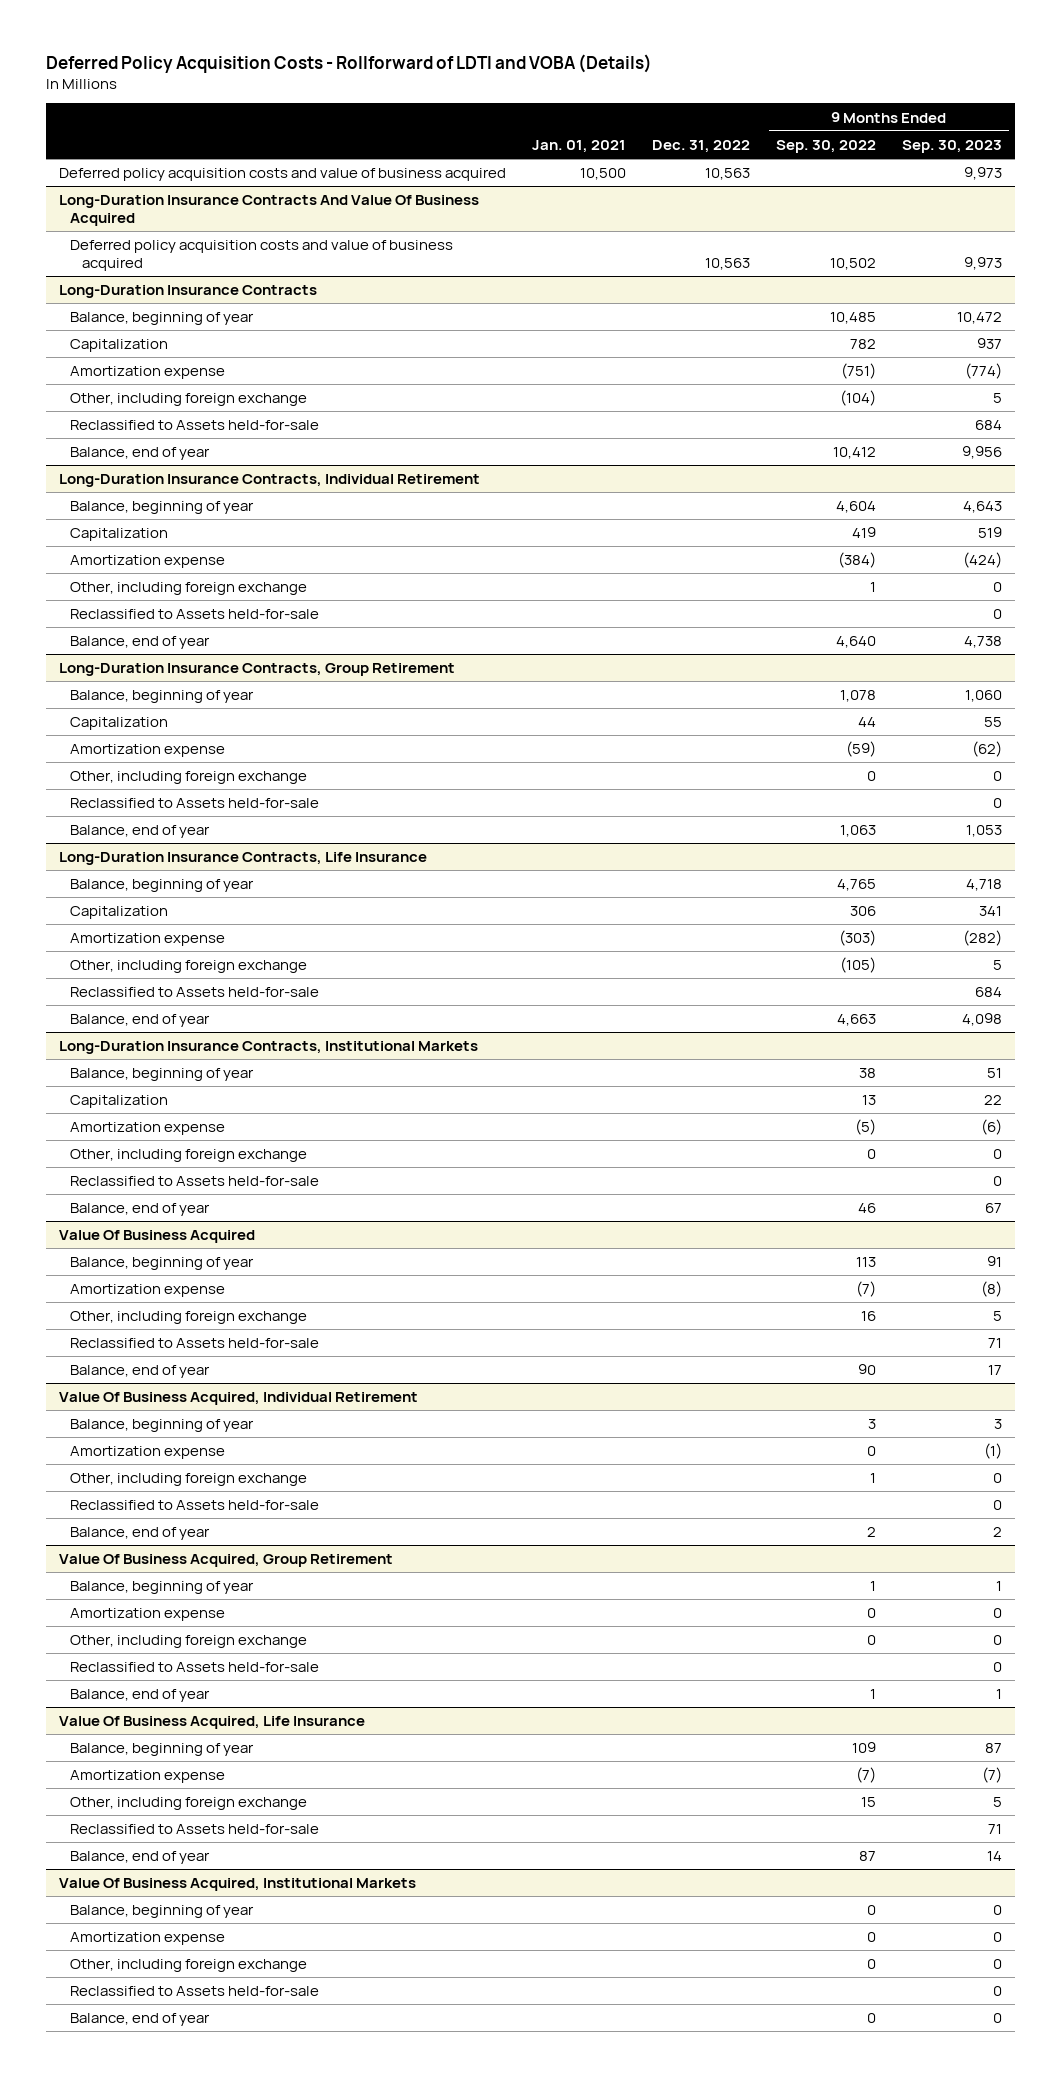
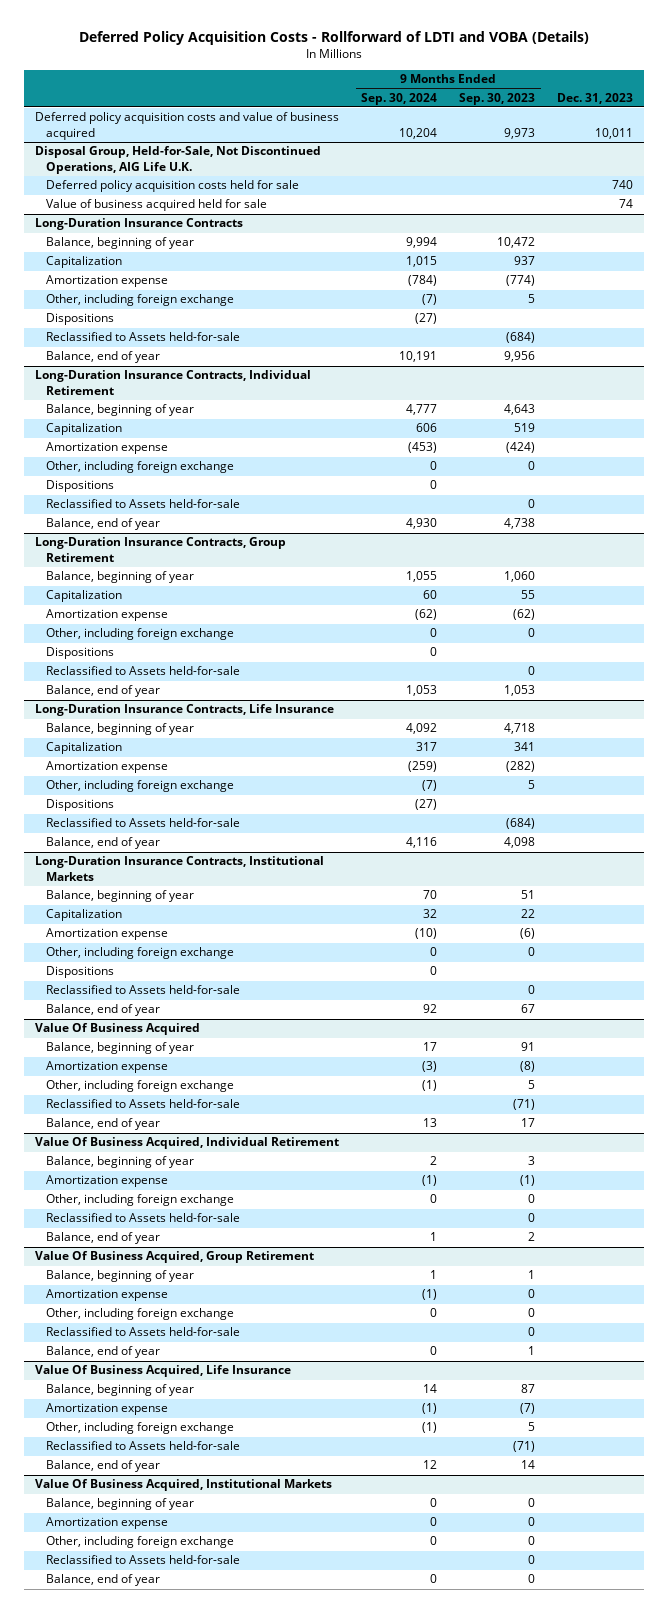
[531,139,626,153] Jan. 01, 2021 -> none
[651,139,750,153] Dec. 31, 2022 -> none
[775,139,876,153] Sep. 30, 2022 -> none
none -> [361,92,438,105] Sep. 30, 2024
none -> [557,92,634,104] Dec. 31, 2023
[58,195,479,227] Long-Duration Insurance Contracts And Value Of Business Acquired -> none
[70,240,454,272] Deferred policy acquisition costs and value of business acquired -> none
none -> [34,146,321,174] Disposal Group, Held-for-Sale, Not Discontinued Operations, AIG Life U.K.
none -> [46,180,300,193] Deferred policy acquisition costs held for sale
none -> [46,199,268,212] Value of business acquired held for sale
none -> [46,313,115,326] Dispositions
[975,420,1003,431] 684 -> [506,332,536,344] (684)
none -> [46,480,115,493] Dispositions
none -> [46,647,115,660] Dispositions
none -> [46,799,115,812] Dispositions
[975,987,1003,998] 684 -> [506,818,536,830] (684)
none -> [46,966,115,979] Dispositions
[988,1338,1003,1349] 71 -> [513,1099,536,1111] (71)
[988,1824,1003,1835] 71 -> [513,1441,536,1453] (71)

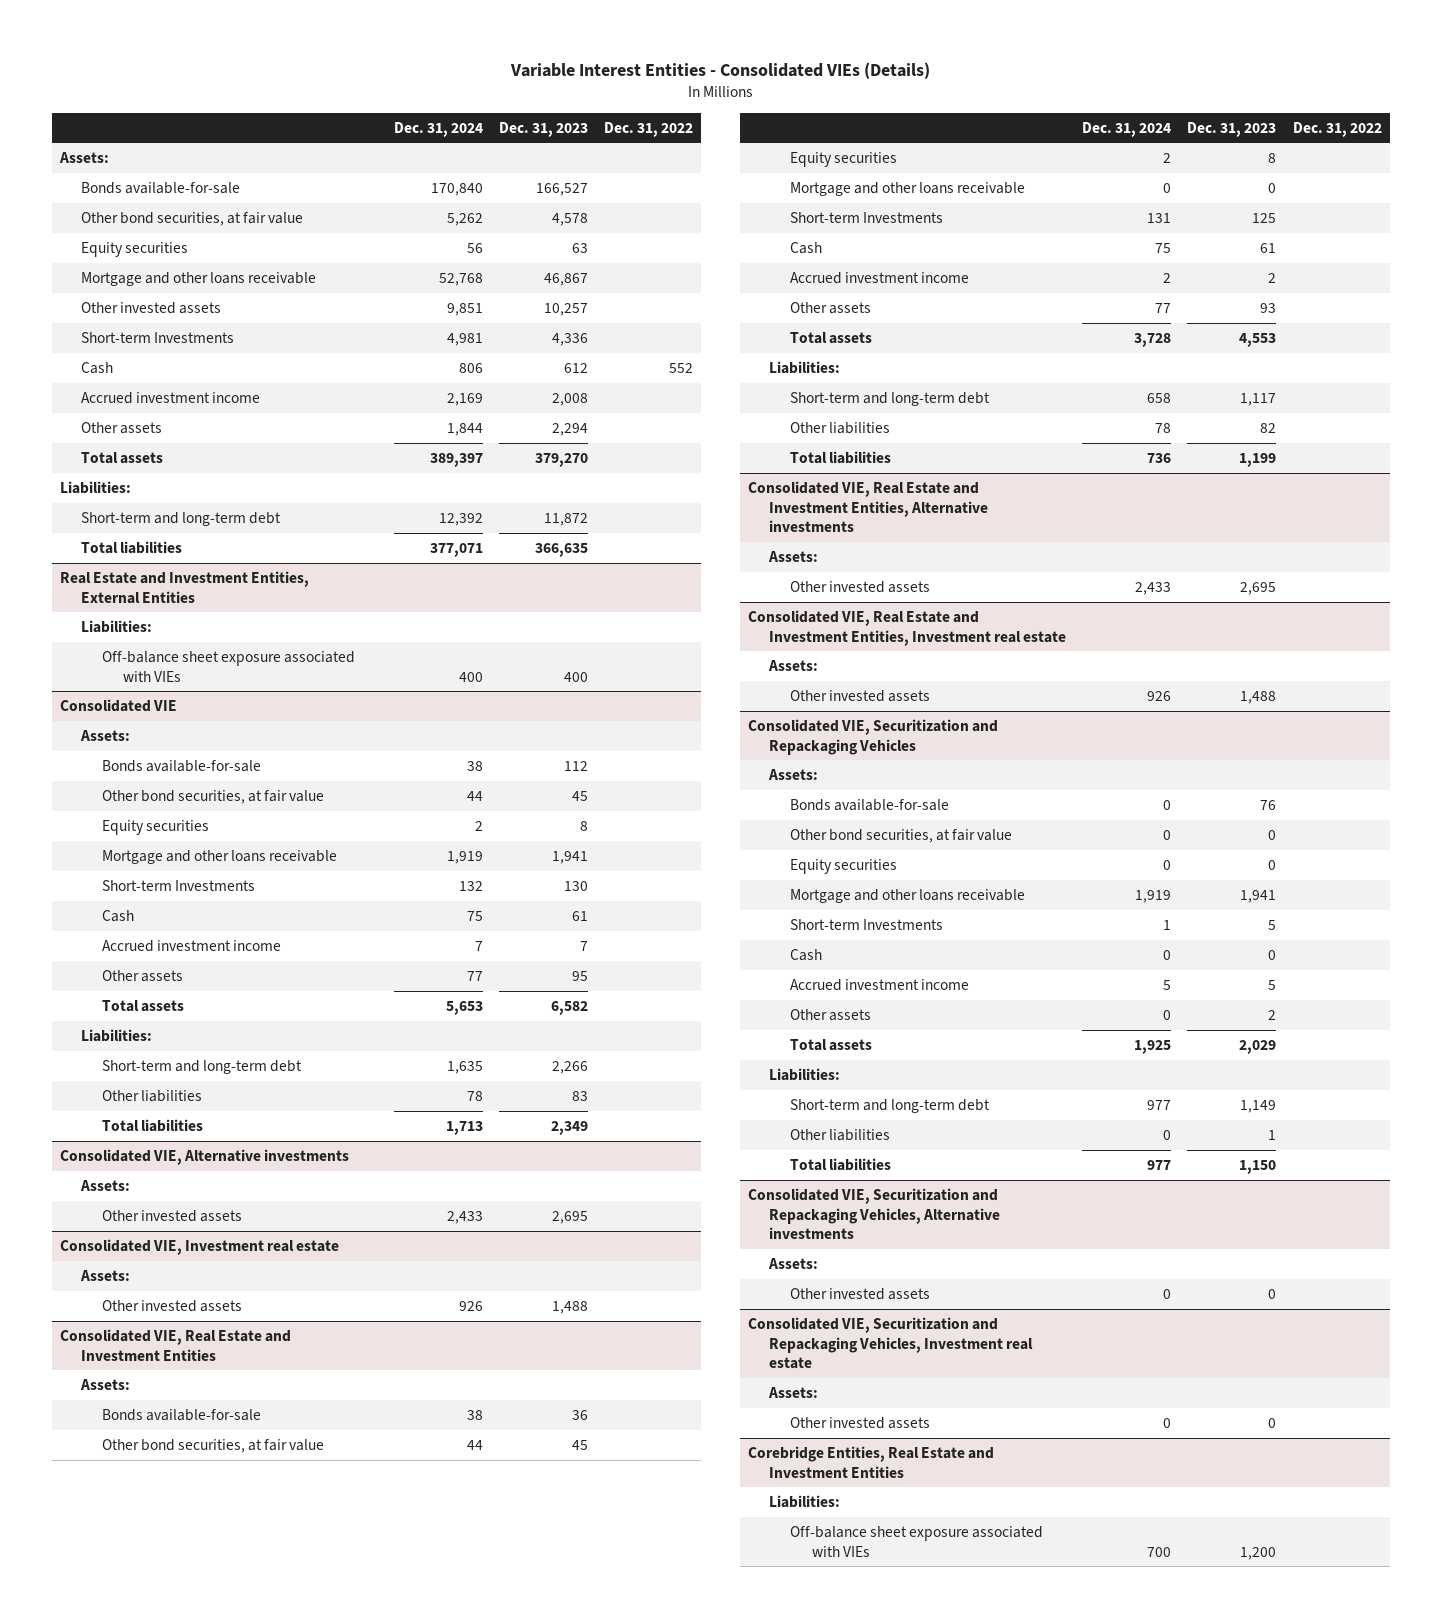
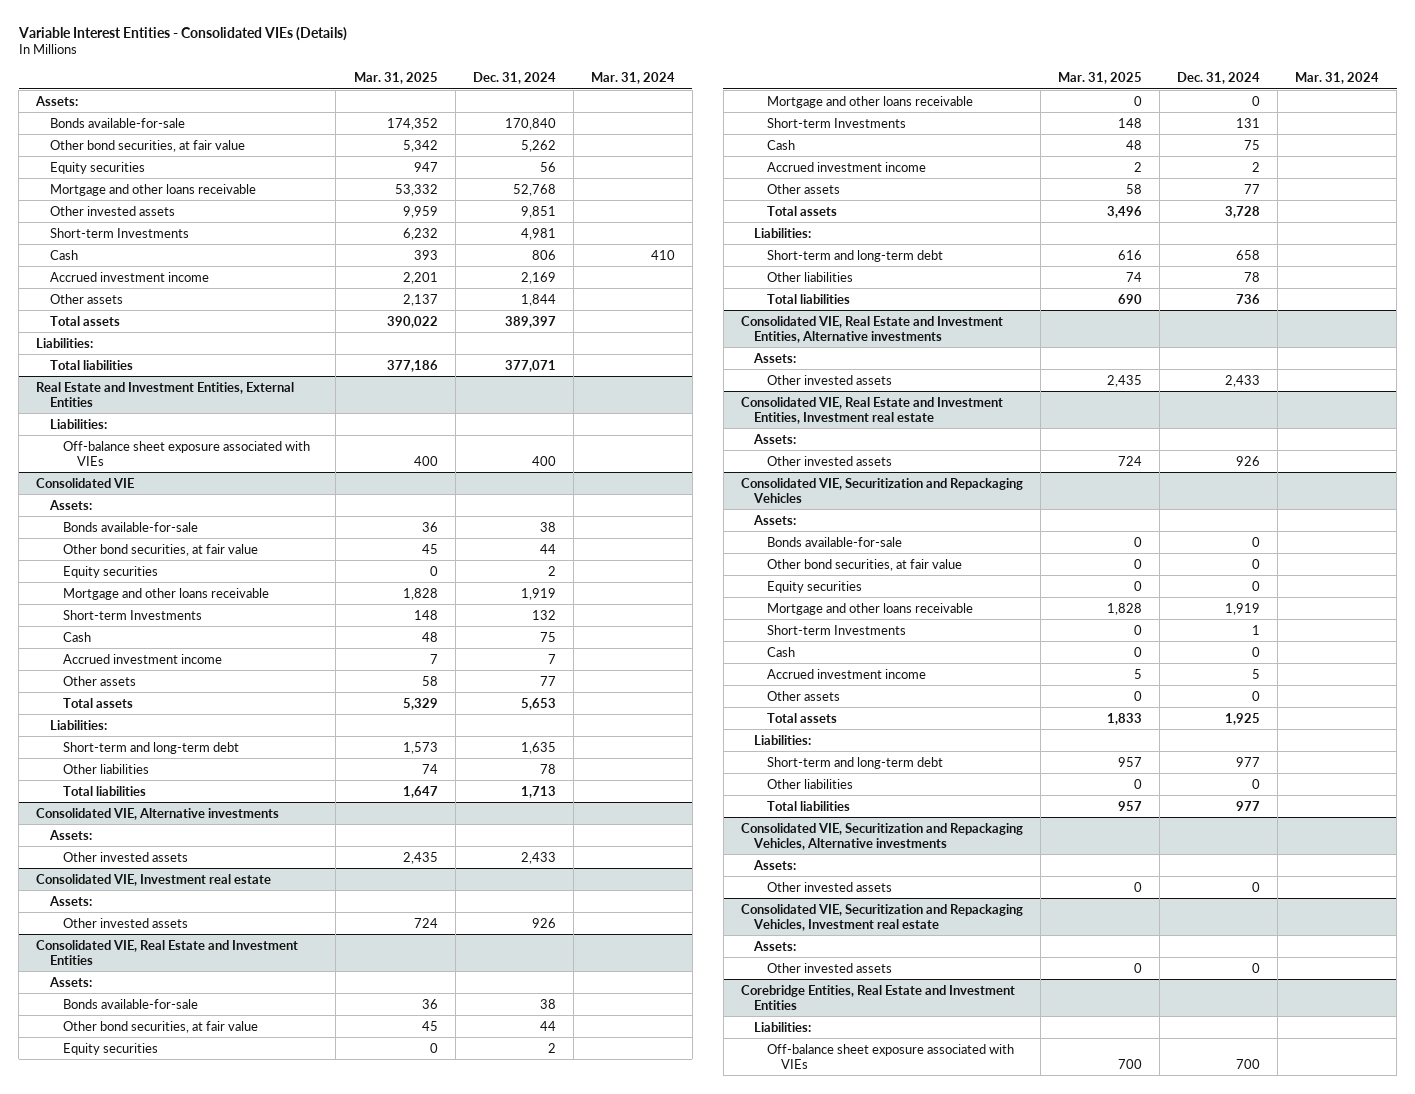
[498,121,588,137] Dec. 31, 2023 -> none
[604,121,694,137] Dec. 31, 2022 -> none
none -> [353,72,438,85] Mar. 31, 2025
none -> [590,72,675,85] Mar. 31, 2024
[80,511,281,526] Short-term and long-term debt -> none

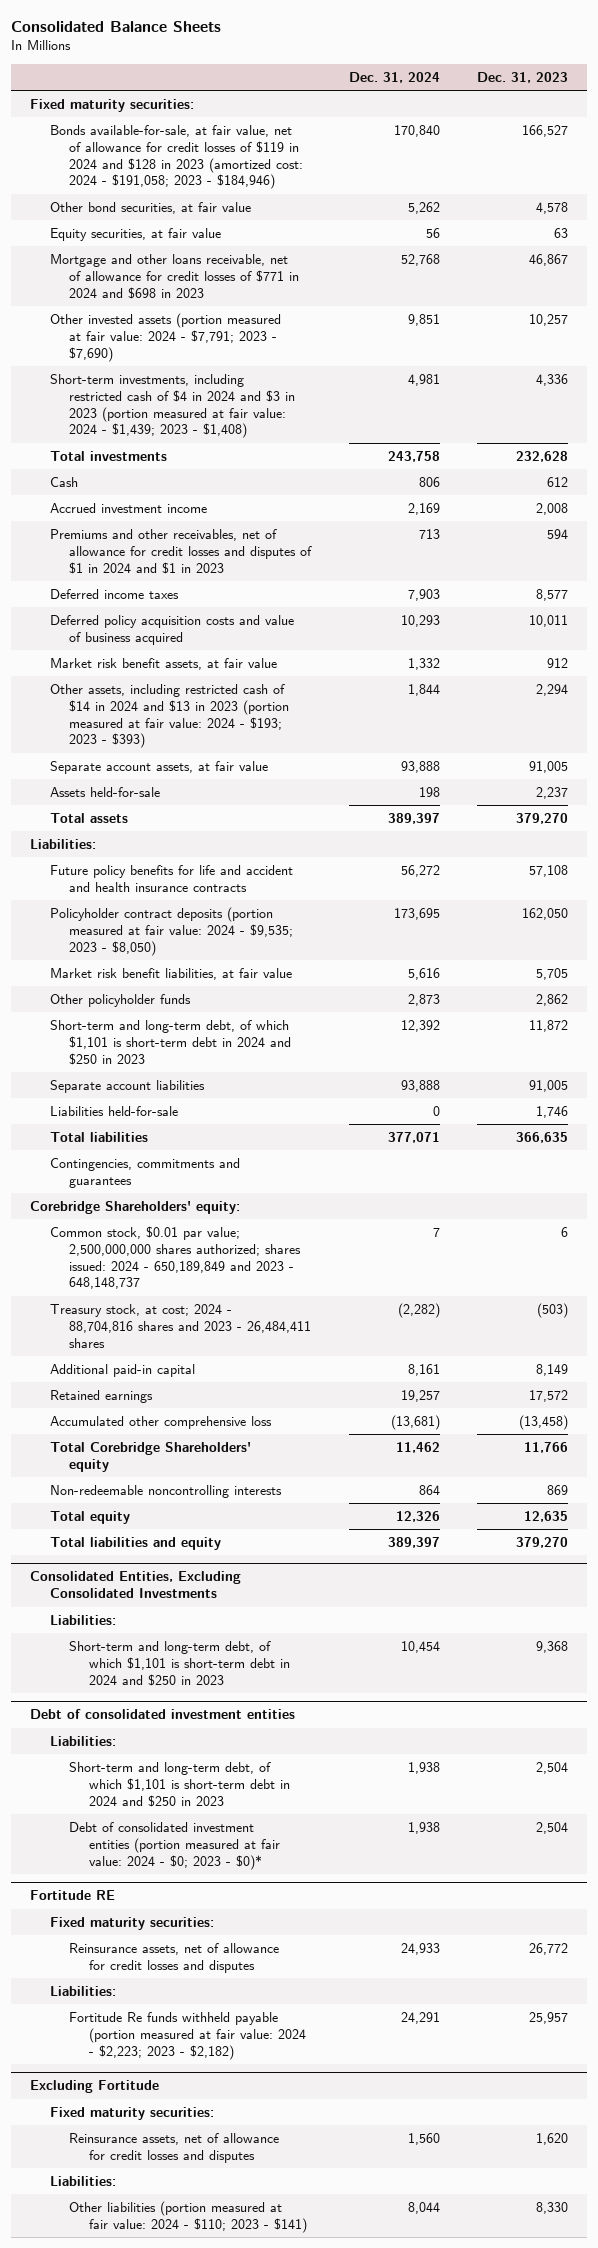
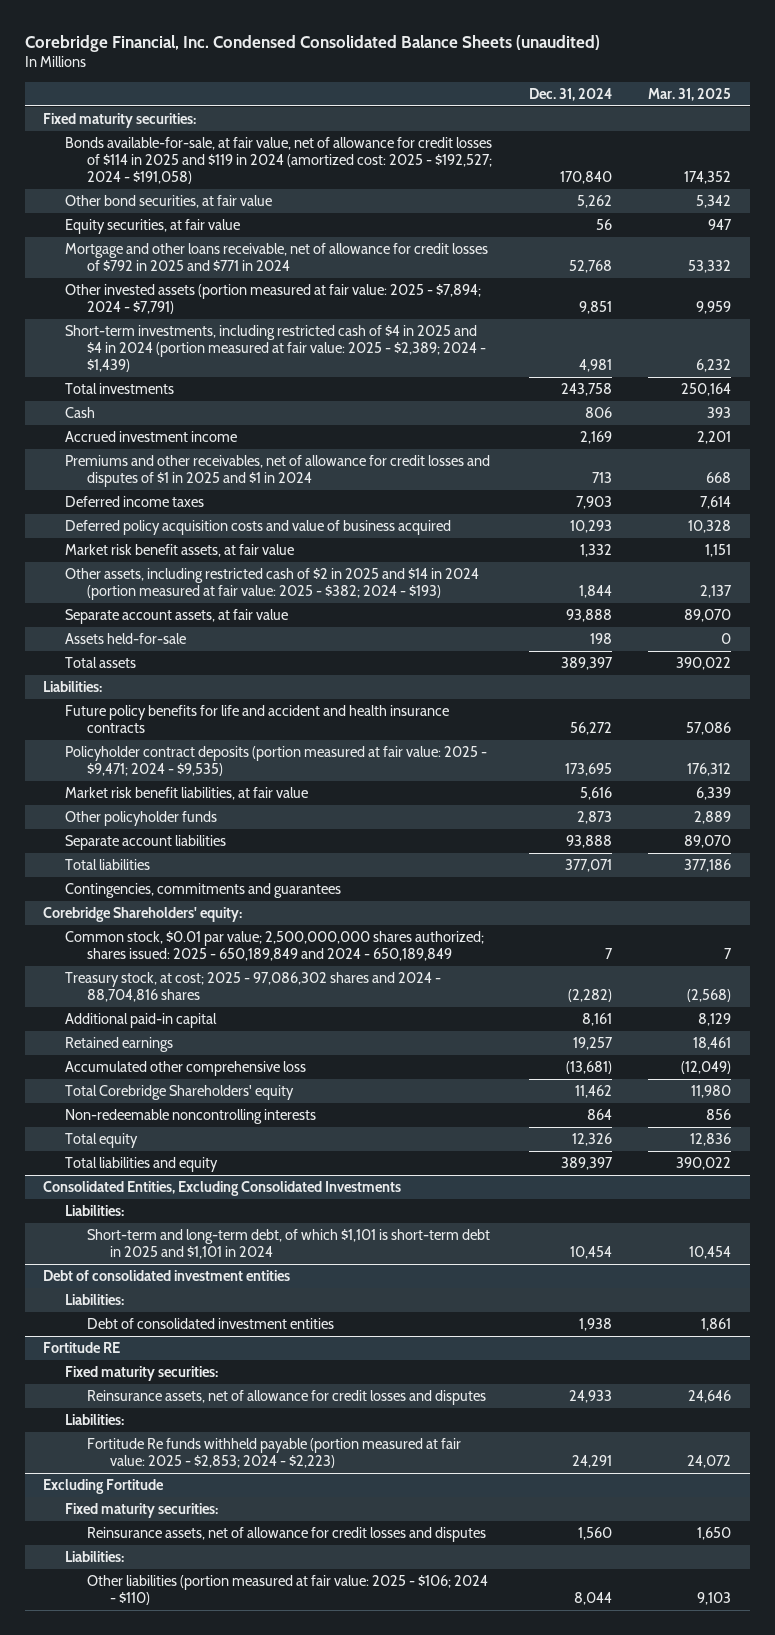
[11,21,222,33] Consolidated Balance Sheets -> [24,34,600,52] Corebridge Financial, Inc. Condensed Consolidated Balance Sheets (unaudited)
[477,71,569,83] Dec. 31, 2023 -> none
none -> [648,88,732,102] Mar. 31, 2025
[49,124,304,190] Bonds available-for-sale, at fair value, net of allowance for credit losses of $119 in 2024 and $128 in 2023 (amortized cost: 2024 - $191,058; 2023 - $184,946) -> [65,136,493,185] Bonds available-for-sale, at fair value, net of allowance for credit losses of $114 in 2025 and $119 in 2024 (amortized cost: 2025 - $192,527; 2024 - $191,058)
[49,253,300,299] Mortgage and other loans receivable, net of allowance for credit losses of $771 in 2024 and $698 in 2023 -> [65,242,489,272] Mortgage and other loans receivable, net of allowance for credit losses of $792 in 2025 and $771 in 2024
[49,312,281,362] Other invested assets (portion measured at fair value: 2024 - $7,791; 2023 - $7,690) -> [65,283,482,315] Other invested assets (portion measured at fair value: 2025 - $7,894; 2024 - $7,791)
[49,373,296,439] Short-term investments, including restricted cash of $4 in 2024 and $3 in 2023 (portion measured at fair value: 2024 - $1,439; 2023 - $1,408) -> [65,324,487,373] Short-term investments, including restricted cash of $4 in 2025 and $4 in 2024 (portion measured at fair value: 2025 - $2,389; 2024 - $1,439)
[49,528,313,574] Premiums and other receivables, net of allowance for credit losses and disputes of $1 in 2024 and $1 in 2023 -> [65,454,491,488] Premiums and other receivables, net of allowance for credit losses and disputes of $1 in 2025 and $1 in 2024
[49,683,290,749] Other assets, including restricted cash of $14 in 2024 and $13 in 2023 (portion measured at fair value: 2024 - $193; 2023 - $393) -> [65,567,480,601] Other assets, including restricted cash of $2 in 2025 and $14 in 2024 (portion measured at fair value: 2025 - $382; 2024 - $193)
[49,906,294,956] Policyholder contract deposits (portion measured at fair value: 2024 - $9,535; 2023 - $8,050) -> [65,745,488,777] Policyholder contract deposits (portion measured at fair value: 2025 - $9,471; 2024 - $9,535)
[49,1019,292,1065] Short-term and long-term debt, of which $1,101 is short-term debt in 2024 and $250 in 2023 -> none
[49,1105,178,1116] Liabilities held-for-sale -> none
[49,1225,302,1290] Common stock, $0.01 par value; 2,500,000,000 shares authorized; shares issued: 2024 - 650,189,849 and 2023 - 648,148,737 -> [65,930,485,962] Common stock, $0.01 par value; 2,500,000,000 shares authorized; shares issued: 2025 - 650,189,849 and 2024 - 650,189,849
[49,1303,312,1348] Treasury stock, at cost; 2024 - 88,704,816 shares and 2023 - 26,484,411 shares -> [65,971,442,1003] Treasury stock, at cost; 2025 - 97,086,302 shares and 2024 - 88,704,816 shares
[69,1640,291,1686] Short-term and long-term debt, of which $1,101 is short-term debt in 2024 and $250 in 2023 -> [87,1228,491,1260] Short-term and long-term debt, of which $1,101 is short-term debt in 2025 and $1,101 in 2024
[69,1761,291,1807] Short-term and long-term debt, of which $1,101 is short-term debt in 2024 and $250 in 2023 -> none
[69,1821,281,1870] Debt of consolidated investment entities (portion measured at fair value: 2024 - $0; 2023 - $0)* -> [87,1317,335,1329] Debt of consolidated investment entities
[69,2011,307,2060] Fortitude Re funds withheld payable (portion measured at fair value: 2024 - $2,223; 2023 - $2,182) -> [87,1437,462,1469] Fortitude Re funds withheld payable (portion measured at fair value: 2025 - $2,853; 2024 - $2,223)
[69,2200,308,2233] Other liabilities (portion measured at fair value: 2024 - $110; 2023 - $141) -> [87,1574,489,1606] Other liabilities (portion measured at fair value: 2025 - $106; 2024 - $110)

